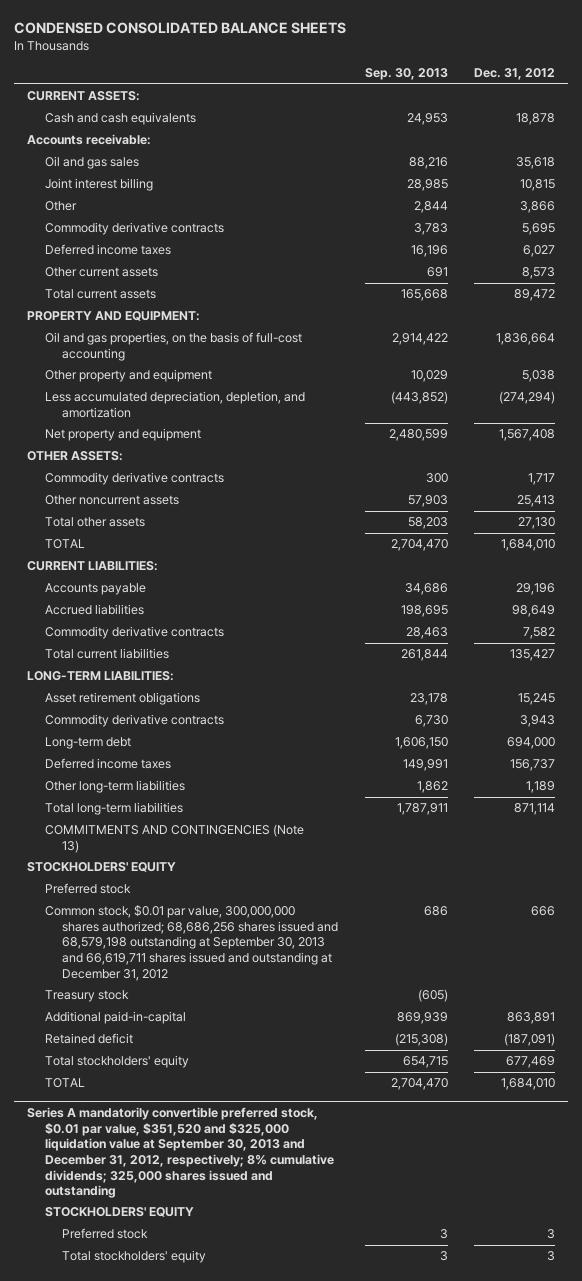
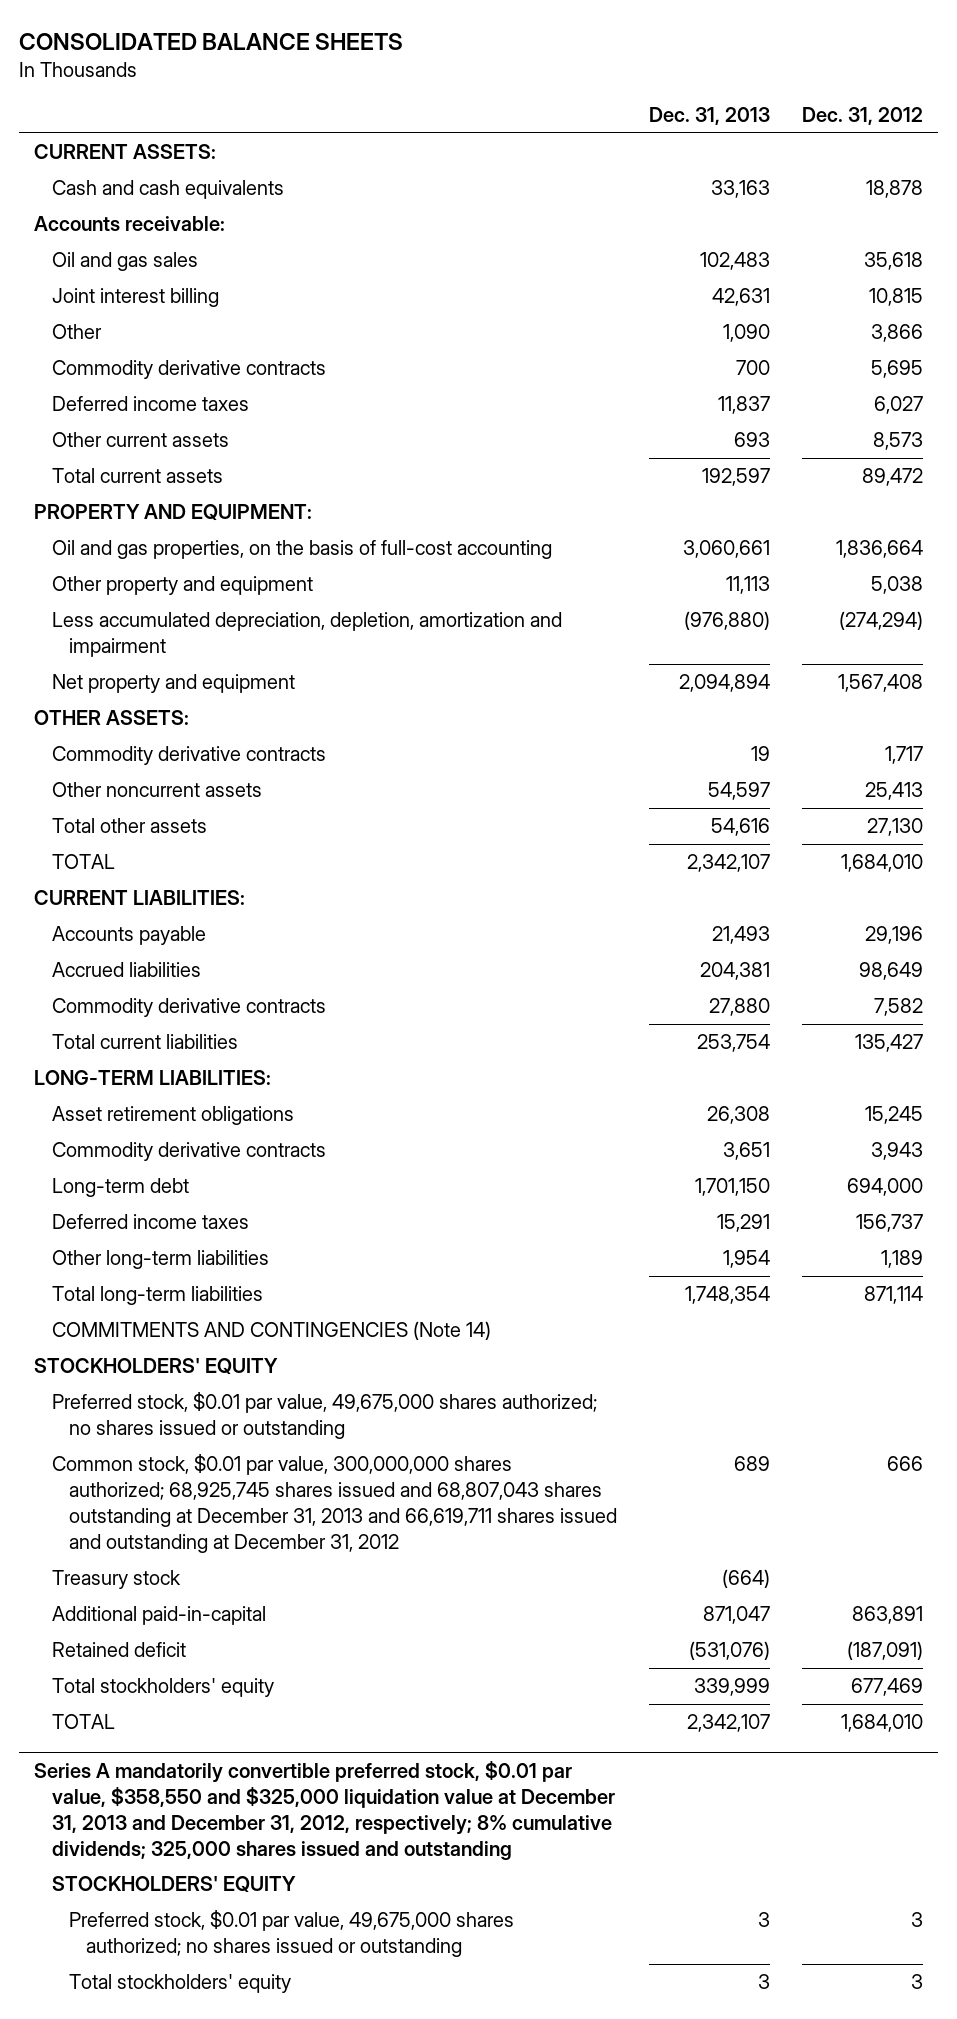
[13,21,346,34] CONDENSED CONSOLIDATED BALANCE SHEETS -> [18,32,403,50] CONSOLIDATED BALANCE SHEETS
[364,68,448,81] Sep. 30, 2013 -> none
none -> [648,107,770,126] Dec. 31, 2013
[44,391,305,418] Less accumulated depreciation, depletion, and amortization -> [51,612,562,658] Less accumulated depreciation, depletion, amortization and impairment
[44,824,304,853] COMMITMENTS AND CONTINGENCIES (Note 13) -> [51,1321,491,1341] COMMITMENTS AND CONTINGENCIES (Note 14)
[44,883,131,895] Preferred stock -> [51,1392,597,1440] Preferred stock, $0.01 par value, 49,675,000 shares authorized; no shares issued or outstanding
[44,905,339,981] Common stock, $0.01 par value, 300,000,000 shares authorized; 68,686,256 shares issued and 68,579,198 outstanding at September 30, 2013 and 66,619,711 shares issued and outstanding at December 31, 2012 -> [51,1454,617,1553] Common stock, $0.01 par value, 300,000,000 shares authorized; 68,925,745 shares issued and 68,807,043 shares outstanding at December 31, 2013 and 66,619,711 shares issued and outstanding at December 31, 2012
[26,1106,334,1199] Series A mandatorily convertible preferred stock, $0.01 par value, $351,520 and $325,000 liquidation value at September 30, 2013 and December 31, 2012, respectively; 8% cumulative dividends; 325,000 shares issued and outstanding -> [34,1761,615,1860] Series A mandatorily convertible preferred stock, $0.01 par value, $358,550 and $325,000 liquidation value at December 31, 2013 and December 31, 2012, respectively; 8% cumulative dividends; 325,000 shares issued and outstanding
[62,1228,149,1240] Preferred stock -> [68,1910,514,1958] Preferred stock, $0.01 par value, 49,675,000 shares authorized; no shares issued or outstanding

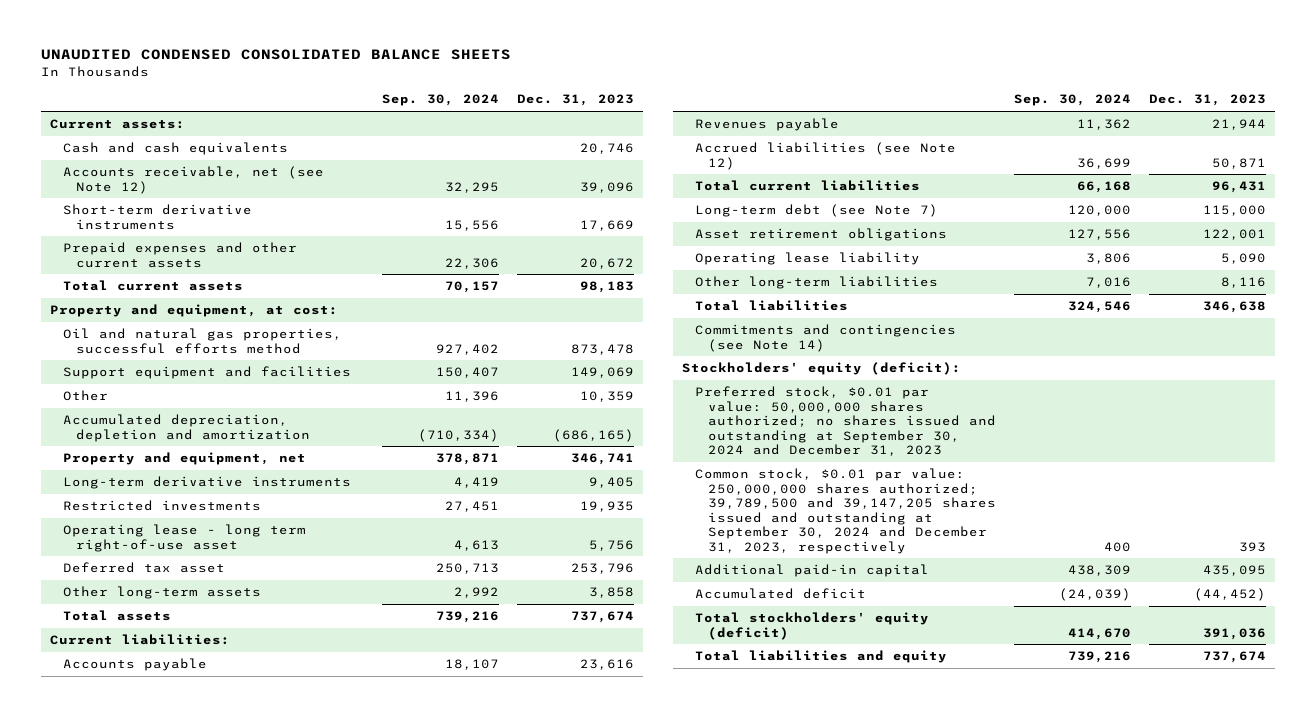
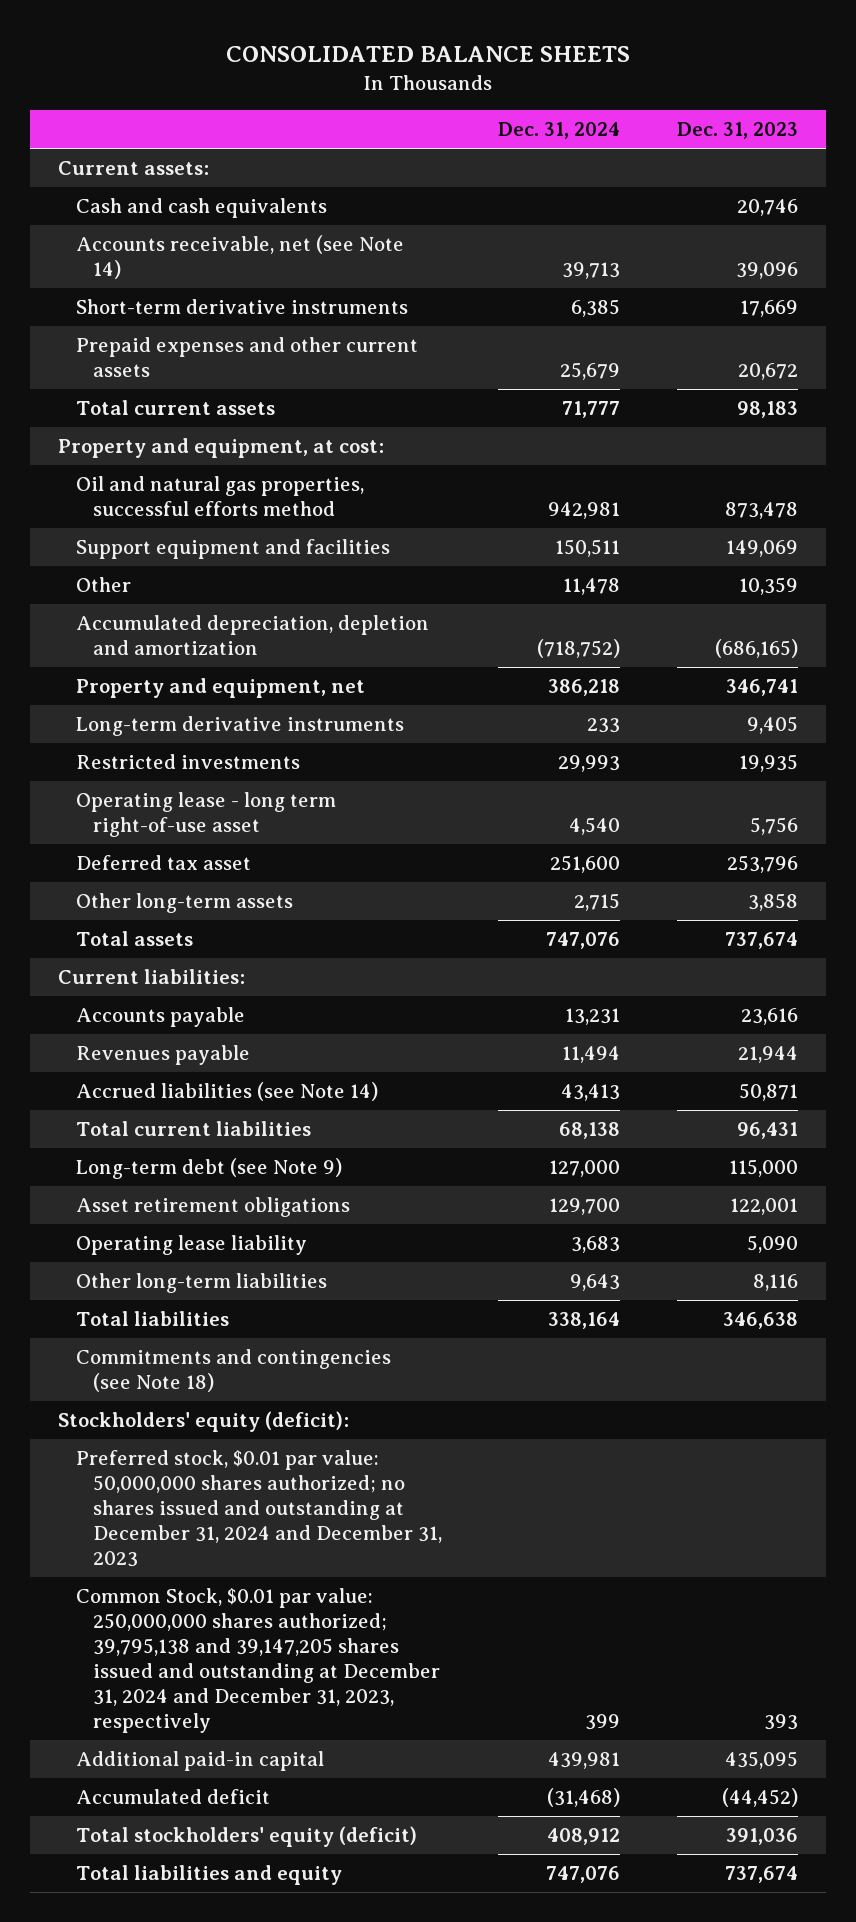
[41,49,512,61] UNAUDITED CONDENSED CONSOLIDATED BALANCE SHEETS -> [225,45,630,62] CONSOLIDATED BALANCE SHEETS
[382,94,500,107] Sep. 30, 2024 -> none
none -> [498,122,621,140] Dec. 31, 2024
[63,166,325,194] Accounts receivable, net (see Note 12) -> [75,234,404,280] Accounts receivable, net (see Note 14)
[695,142,957,170] Accrued liabilities (see Note 12) -> [75,1081,378,1101] Accrued liabilities (see Note 14)
[695,204,939,218] Long-term debt (see Note 7) -> [75,1157,342,1179] Long-term debt (see Note 9)
[695,324,957,352] Commitments and contingencies (see Note 14) -> [75,1348,391,1393] Commitments and contingencies (see Note 18)
[695,386,997,457] Preferred stock, $0.01 par value: 50,000,000 shares authorized; no shares issued and outstanding at September 30, 2024 and December 31, 2023 -> [75,1449,443,1568] Preferred stock, $0.01 par value: 50,000,000 shares authorized; no shares issued and outstanding at December 31, 2024 and December 31, 2023
[695,468,997,554] Common stock, $0.01 par value: 250,000,000 shares authorized; 39,789,500 and 39,147,205 shares issued and outstanding at September 30, 2024 and December 31, 2023, respectively -> [75,1587,441,1734] Common Stock, $0.01 par value: 250,000,000 shares authorized; 39,795,138 and 39,147,205 shares issued and outstanding at December 31, 2024 and December 31, 2023, respectively

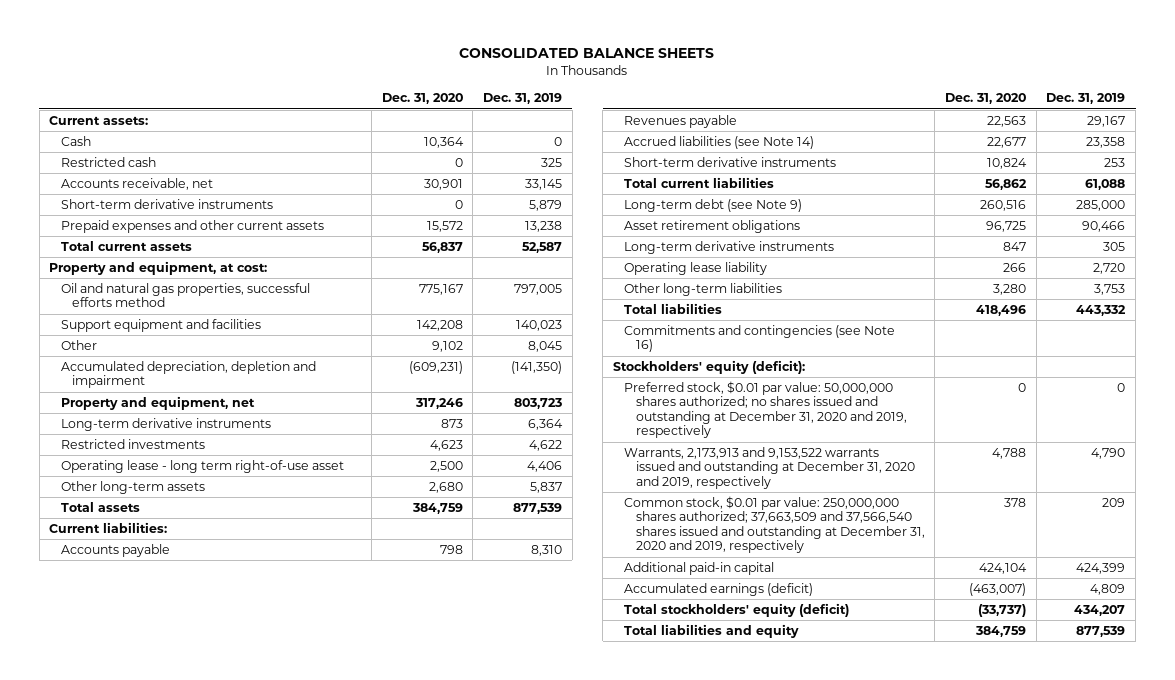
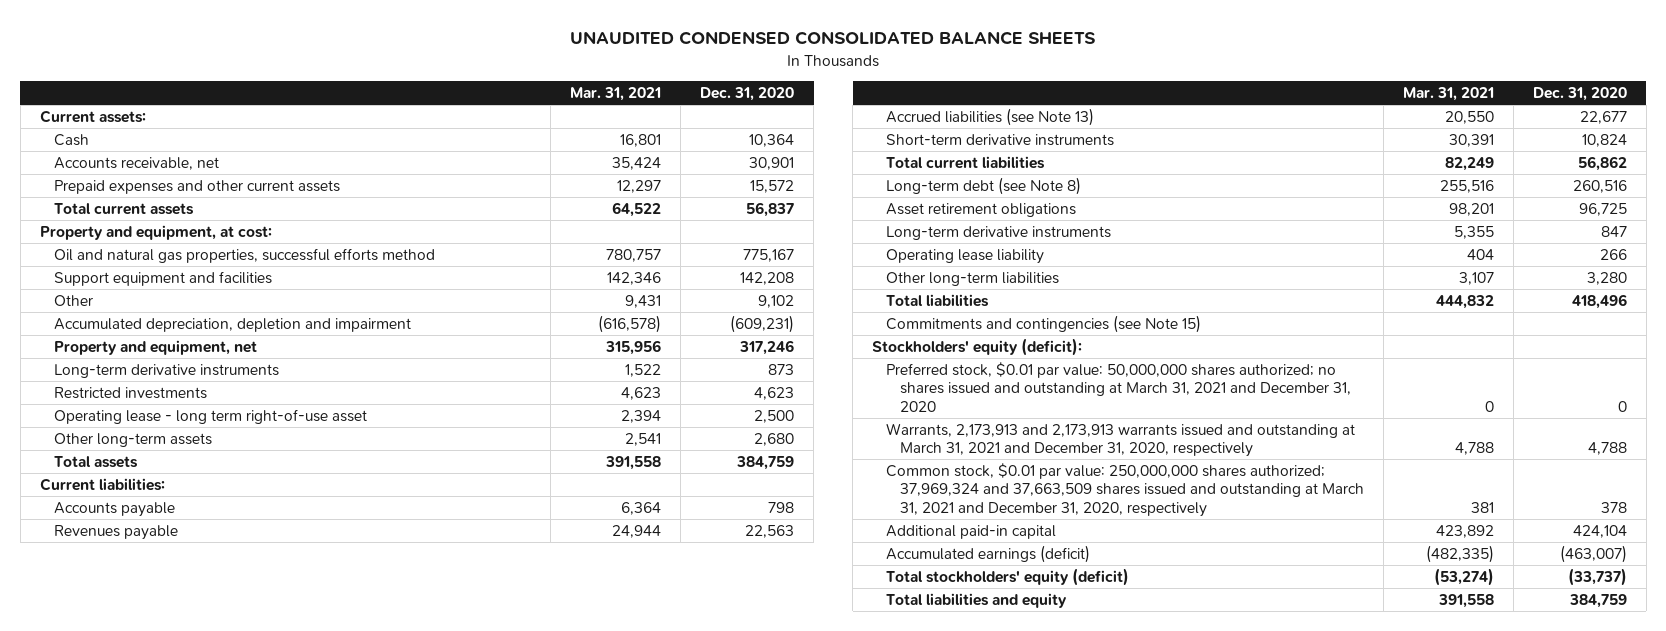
[459,48,715,59] CONSOLIDATED BALANCE SHEETS -> [570,31,1097,46] UNAUDITED CONDENSED CONSOLIDATED BALANCE SHEETS
[482,93,562,105] Dec. 31, 2019 -> none
none -> [570,87,662,102] Mar. 31, 2021
[60,156,156,167] Restricted cash -> none
[60,198,273,209] Short-term derivative instruments -> none
[624,135,815,149] Accrued liabilities (see Note 14) -> [886,107,1095,126] Accrued liabilities (see Note 13)
[624,198,803,212] Long-term debt (see Note 9) -> [886,176,1082,195] Long-term debt (see Note 8)
[624,324,896,353] Commitments and contingencies (see Note 16) -> [886,314,1202,333] Commitments and contingencies (see Note 15)
[624,380,907,439] Preferred stock, $0.01 par value: 50,000,000 shares authorized; no shares issued and outstanding at December 31, 2020 and 2019, respectively -> [886,361,1352,412] Preferred stock, $0.01 par value: 50,000,000 shares authorized; no shares issued and outstanding at March 31, 2021 and December 31, 2020
[624,446,915,489] Warrants, 2,173,913 and 9,153,522 warrants issued and outstanding at December 31, 2020 and 2019, respectively -> [886,422,1356,458] Warrants, 2,173,913 and 2,173,913 warrants issued and outstanding at March 31, 2021 and December 31, 2020, respectively
[624,495,925,554] Common stock, $0.01 par value: 250,000,000 shares authorized; 37,663,509 and 37,566,540 shares issued and outstanding at December 31, 2020 and 2019, respectively -> [886,462,1365,517] Common stock, $0.01 par value: 250,000,000 shares authorized; 37,969,324 and 37,663,509 shares issued and outstanding at March 31, 2021 and December 31, 2020, respectively

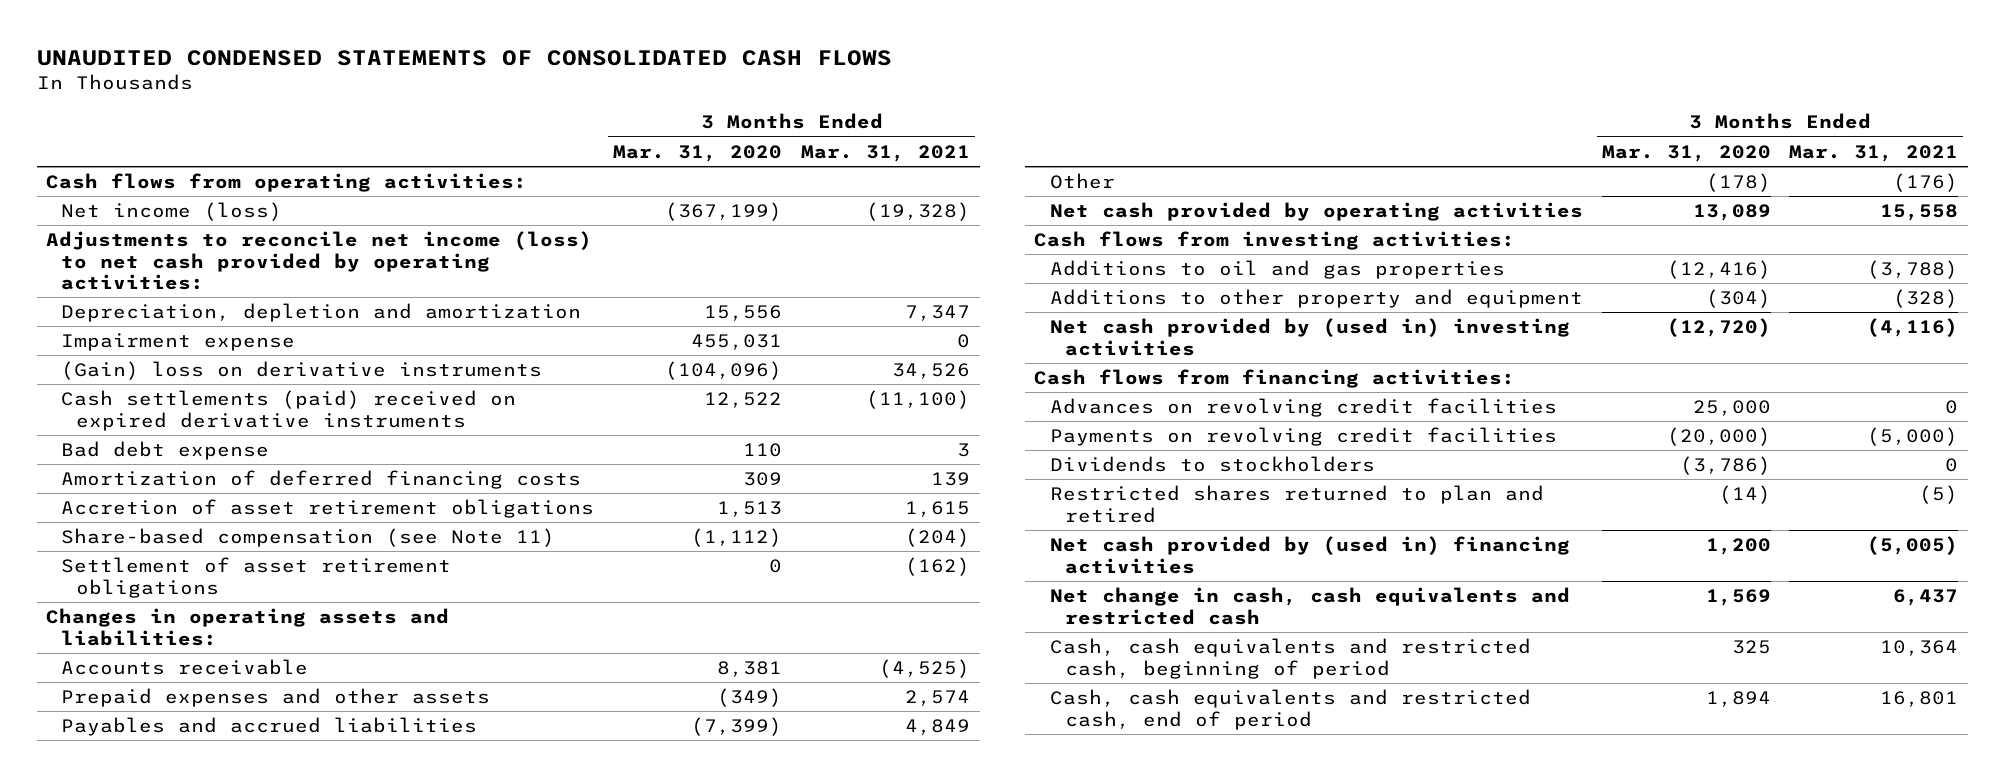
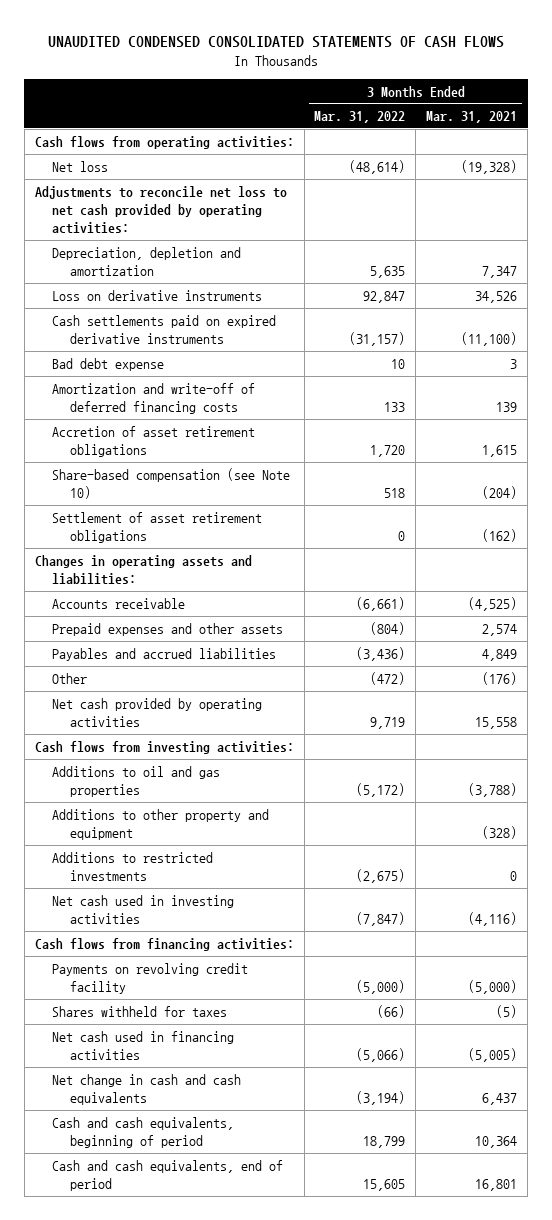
[36,49,892,66] UNAUDITED CONDENSED STATEMENTS OF CONSOLIDATED CASH FLOWS -> [47,35,504,48] UNAUDITED CONDENSED CONSOLIDATED STATEMENTS OF CASH FLOWS
[613,144,783,162] Mar. 31, 2020 -> none
none -> [314,111,406,124] Mar. 31, 2022
[61,201,283,221] Net income (loss) -> [52,160,109,172] Net loss
[46,230,593,291] Adjustments to reconcile net income (loss) to net cash provided by operating activities: -> [34,185,287,234] Adjustments to reconcile net loss to net cash provided by operating activities:
[61,332,296,351] Impairment expense -> none
[61,360,543,380] (Gain) loss on derivative instruments -> [52,289,263,301] Loss on derivative instruments
[61,389,517,431] Cash settlements (paid) received on expired derivative instruments -> [52,314,277,344] Cash settlements paid on expired derivative instruments
[61,469,582,489] Amortization of deferred financing costs -> [52,382,256,414] Amortization and write-off of deferred financing costs
[61,527,556,547] Share-based compensation (see Note 11) -> [52,467,291,499] Share-based compensation (see Note 10)
none -> [52,851,214,881] Additions to restricted investments
[1049,317,1570,356] Net cash provided by (used in) investing activities -> [52,894,235,924] Net cash used in investing activities
[1049,397,1557,417] Advances on revolving credit facilities -> none
[1049,455,1375,472] Dividends to stockholders -> none
[1049,484,1544,523] Restricted shares returned to plan and retired -> none
[1049,426,1557,446] Payments on revolving credit facilities -> [52,962,249,994] Payments on revolving credit facility
none -> [52,1005,228,1017] Shares withheld for taxes
[1049,535,1570,574] Net cash provided by (used in) financing activities -> [52,1030,235,1060] Net cash used in financing activities
[1049,586,1570,625] Net change in cash, cash equivalents and restricted cash -> [52,1073,242,1105] Net change in cash and cash equivalents
[1049,637,1531,679] Cash, cash equivalents and restricted cash, beginning of period -> [52,1116,235,1148] Cash and cash equivalents, beginning of period
[1049,688,1531,730] Cash, cash equivalents and restricted cash, end of period -> [52,1159,284,1191] Cash and cash equivalents, end of period

